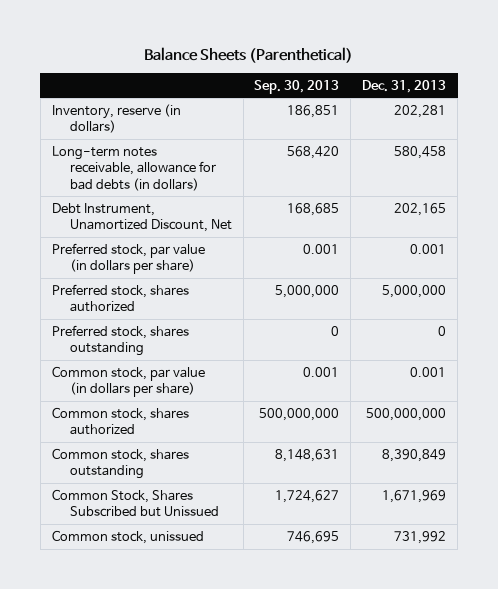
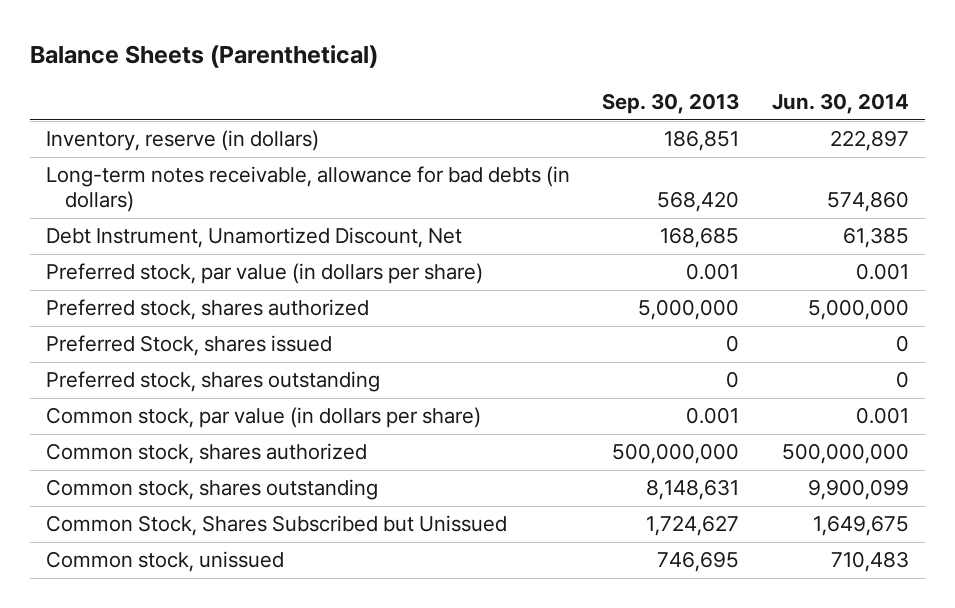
[362,79,447,93] Dec. 31, 2013 -> none
none -> [771,93,909,115] Jun. 30, 2014
none -> [46,335,333,357] Preferred Stock, shares issued

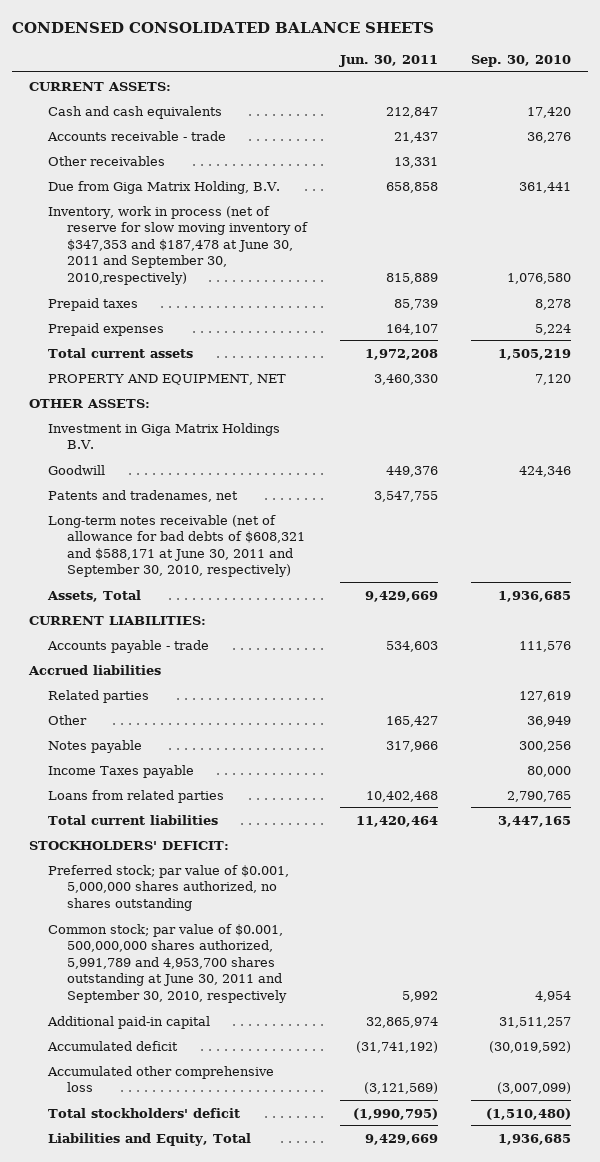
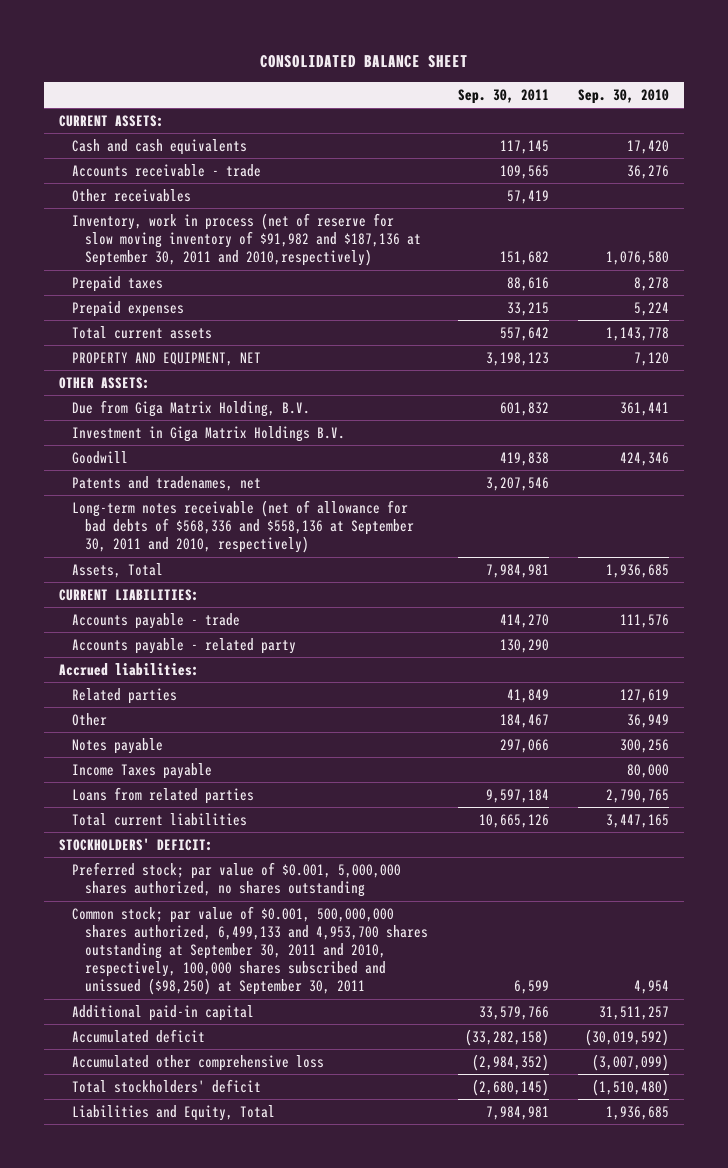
[12,21,435,33] CONDENSED CONSOLIDATED BALANCE SHEETS -> [259,54,468,68] CONSOLIDATED BALANCE SHEET
[339,54,439,67] Jun. 30, 2011 -> none
none -> [457,88,549,104] Sep. 30, 2011
[48,205,309,285] Inventory, work in process (net of reserve for slow moving inventory of $347,353 and $187,478 at June 30, 2011 and September 30, 2010,respectively) -> [71,212,422,267] Inventory, work in process (net of reserve for slow moving inventory of $91,982 and $187,136 at September 30, 2011 and 2010,respectively)
[498,348,572,360] 1,505,219 -> [606,326,670,341] 1,143,778
[48,180,281,194] Due from Giga Matrix Holding, B.V. -> [71,399,310,417] Due from Giga Matrix Holding, B.V.
[48,514,306,578] Long-term notes receivable (net of allowance for bad debts of $608,321 and $588,171 at June 30, 2011 and September 30, 2010, respectively) -> [71,499,415,554] Long-term notes receivable (net of allowance for bad debts of $568,336 and $558,136 at September 30, 2011 and 2010, respectively)
none -> [71,637,296,654] Accounts payable - related party
[28,664,162,675] Accrued liabilities -> [58,662,199,676] Accrued liabilities:
[48,923,288,1003] Common stock; par value of $0.001, 500,000,000 shares authorized, 5,991,789 and 4,953,700 shares outstanding at June 30, 2011 and September 30, 2010, respectively -> [71,905,429,996] Common stock; par value of $0.001, 500,000,000 shares authorized, 6,499,133 and 4,953,700 shares outstanding at September 30, 2011 and 2010, respectively, 100,000 shares subscribed and unissued ($98,250) at September 30, 2011

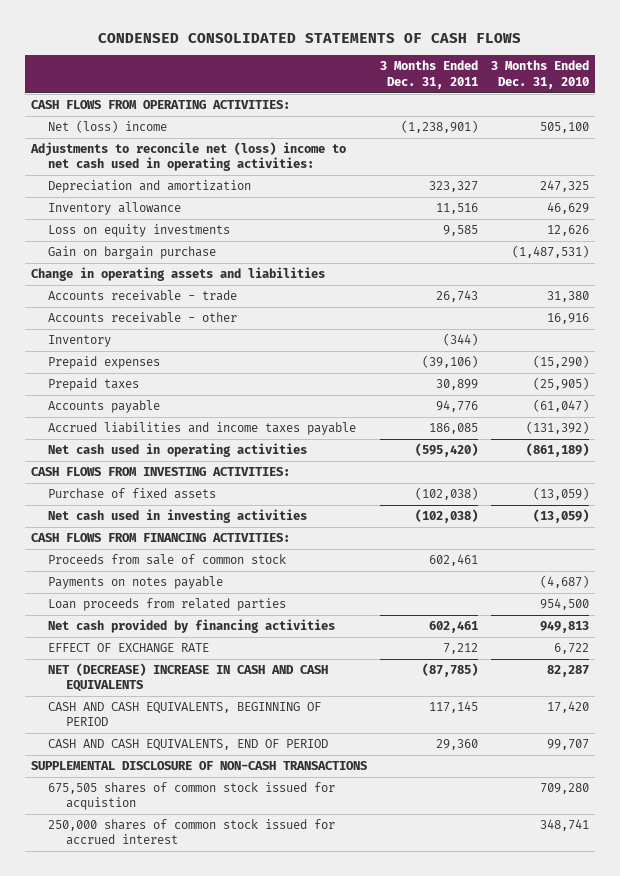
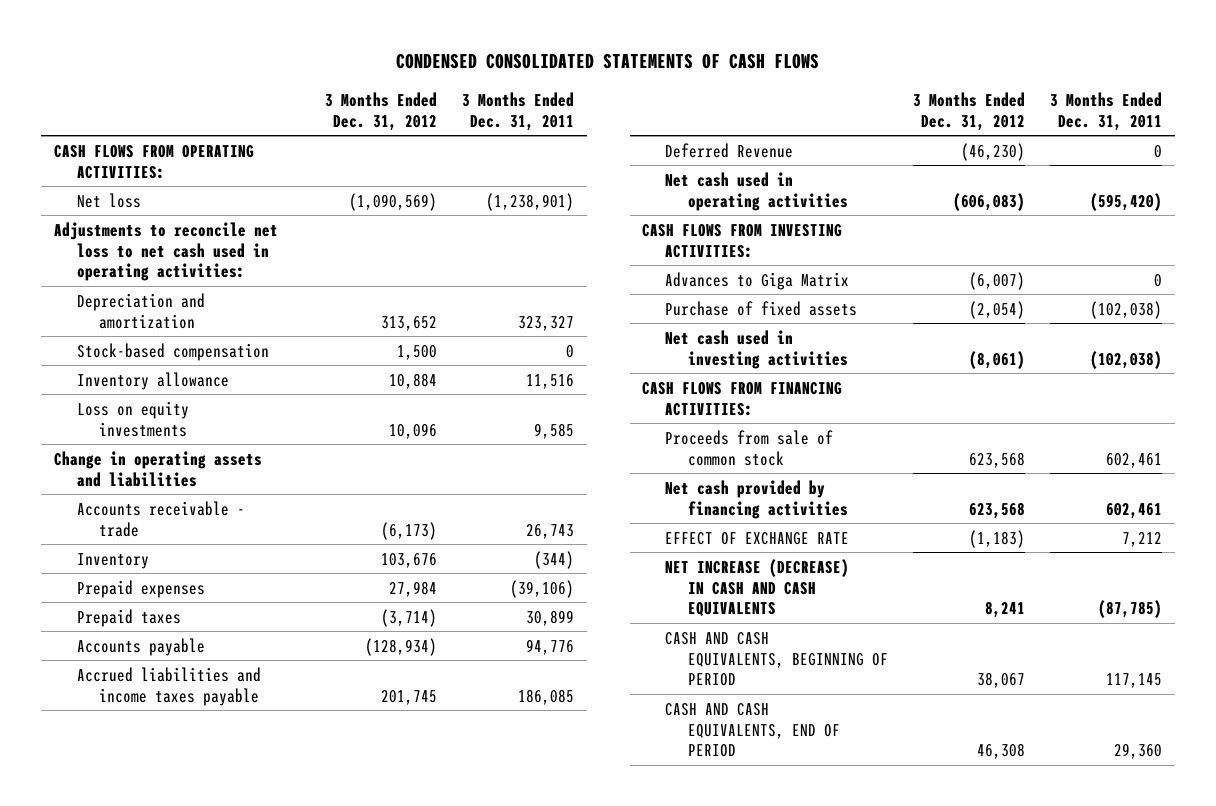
[490,60,589,89] 3 Months Ended Dec. 31, 2010 -> none
none -> [324,91,437,131] 3 Months Ended Dec. 31, 2012
[48,120,168,134] Net (loss) income -> [76,192,141,208] Net loss
[29,142,346,172] Adjustments to reconcile net (loss) income to net cash used in operating activities: -> [53,221,278,282] Adjustments to reconcile net loss to net cash used in operating activities:
none -> [76,342,269,361] Stock-based compensation
[48,246,217,260] Gain on bargain purchase -> none
[48,312,238,324] Accounts receivable - other -> none
none -> [665,142,794,158] Deferred Revenue
none -> [665,271,850,290] Advances to Giga Matrix
[48,576,224,590] Payments on notes payable -> none
[48,598,287,612] Loan proceeds from related parties -> none
[48,663,329,693] NET (DECREASE) INCREASE IN CASH AND CASH EQUIVALENTS -> [665,558,850,618] NET INCREASE (DECREASE) IN CASH AND CASH EQUIVALENTS
[30,761,367,771] SUPPLEMENTAL DISCLOSURE OF NON-CASH TRANSACTIONS -> none
[48,782,336,811] 675,505 shares of common stock issued for acquistion -> none
[48,819,336,846] 250,000 shares of common stock issued for accrued interest -> none

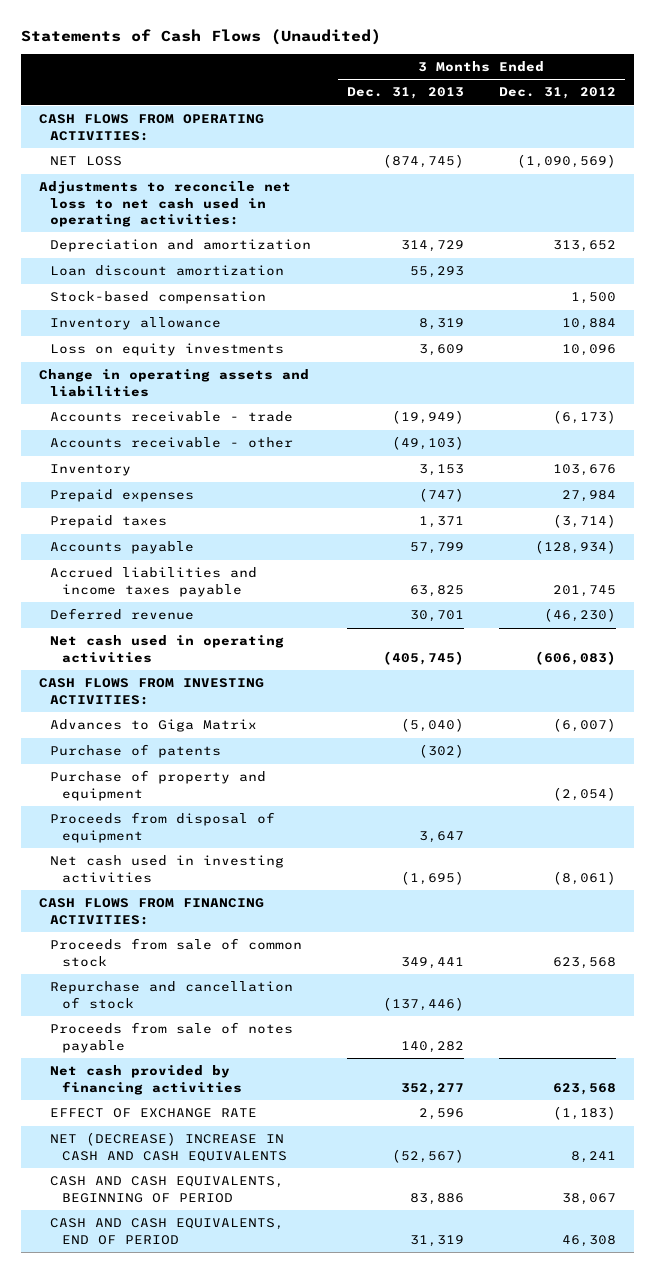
[396,53,820,70] CONDENSED CONSOLIDATED STATEMENTS OF CASH FLOWS -> [21,28,382,45] Statements of Cash Flows (Unaudited)
[461,91,574,131] 3 Months Ended Dec. 31, 2011 -> none
none -> [346,87,464,100] Dec. 31, 2013
[76,192,141,208] Net loss -> [50,156,123,167] NET LOSS
none -> [50,265,285,277] Loan discount amortization
none -> [50,437,294,449] Accounts receivable - other
[665,142,794,158] Deferred Revenue -> [50,608,195,621] Deferred revenue
none -> [50,744,222,759] Purchase of patents
[665,300,858,316] Purchase of fixed assets -> [50,770,267,801] Purchase of property and equipment
none -> [50,812,276,843] Proceeds from disposal of equipment
none -> [50,981,294,1009] Repurchase and cancellation of stock
none -> [50,1022,294,1053] Proceeds from sale of notes payable
[665,558,850,618] NET INCREASE (DECREASE) IN CASH AND CASH EQUIVALENTS -> [50,1132,287,1162] NET (DECREASE) INCREASE IN CASH AND CASH EQUIVALENTS

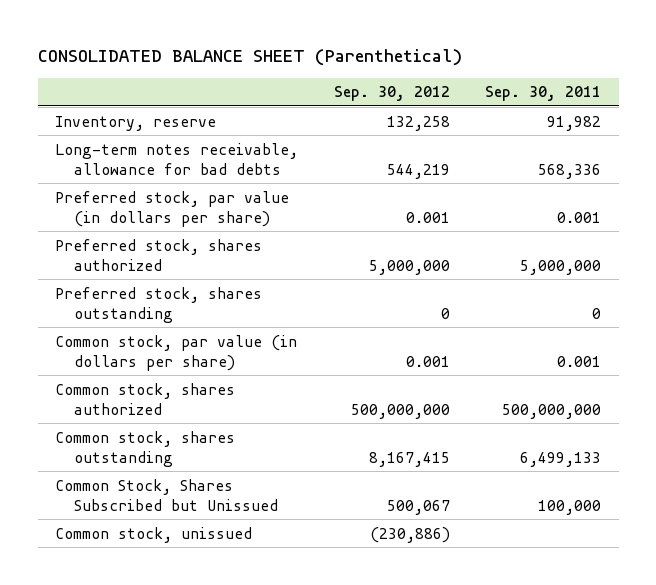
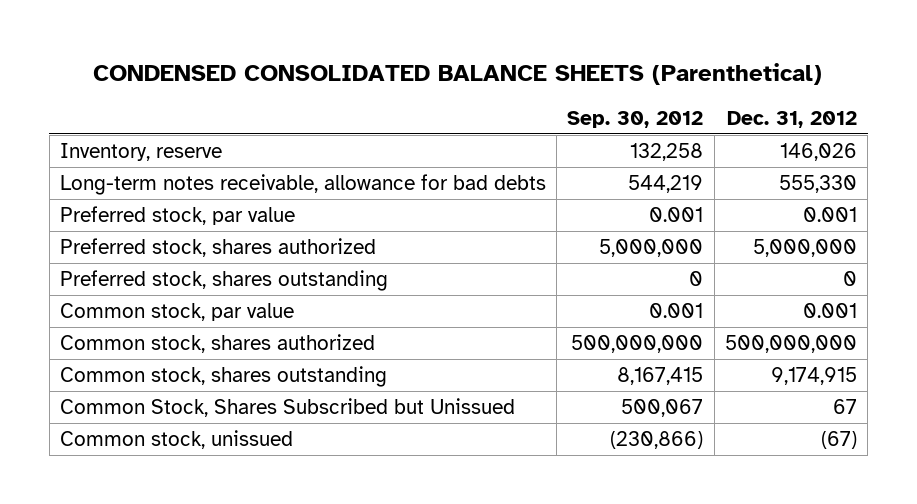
[37,49,462,67] CONSOLIDATED BALANCE SHEET (Parenthetical) -> [93,63,823,86] CONDENSED CONSOLIDATED BALANCE SHEETS (Parenthetical)
[484,86,601,102] Sep. 30, 2011 -> none
none -> [727,110,858,128] Dec. 31, 2012
[55,190,290,227] Preferred stock, par value (in dollars per share) -> [59,206,295,226] Preferred stock, par value
[55,334,298,371] Common stock, par value (in dollars per share) -> [59,303,294,322] Common stock, par value
[369,526,450,543] (230,886) -> [610,431,704,450] (230,866)

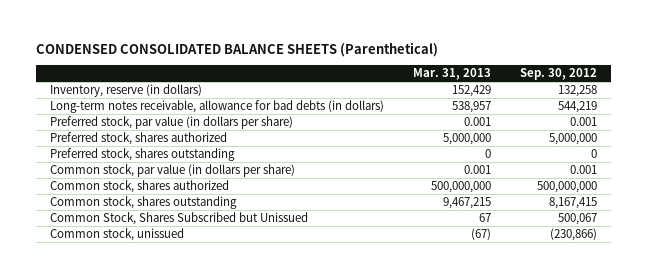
[727,110,858,128] Dec. 31, 2012 -> none
none -> [413,68,492,81] Mar. 31, 2013
[59,143,222,162] Inventory, reserve -> [50,84,203,98] Inventory, reserve (in dollars)
[59,174,546,196] Long-term notes receivable, allowance for bad debts -> [50,100,385,114] Long-term notes receivable, allowance for bad debts (in dollars)
[59,206,295,226] Preferred stock, par value -> [50,116,294,130] Preferred stock, par value (in dollars per share)
[59,303,294,322] Common stock, par value -> [50,164,296,178] Common stock, par value (in dollars per share)

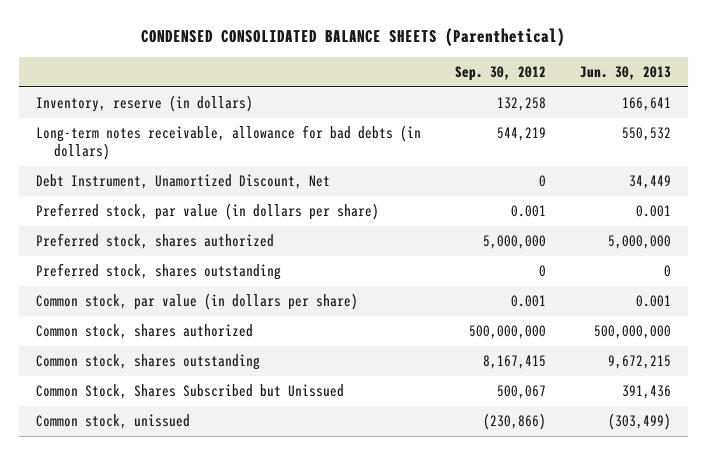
[413,68,492,81] Mar. 31, 2013 -> none
none -> [579,65,671,80] Jun. 30, 2013
none -> [36,174,331,190] Debt Instrument, Unamortized Discount, Net

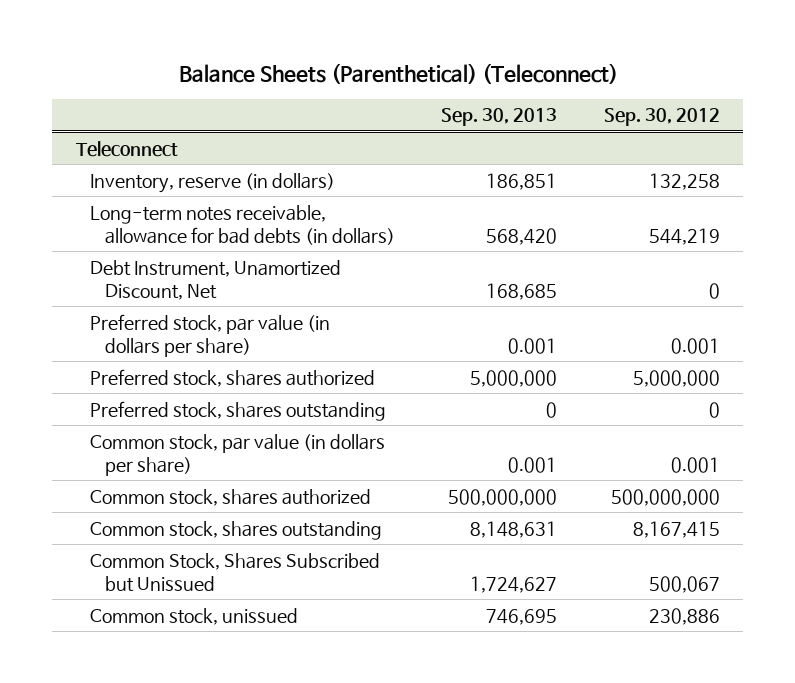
[141,28,566,47] CONDENSED CONSOLIDATED BALANCE SHEETS (Parenthetical) -> [178,62,618,84] Balance Sheets (Parenthetical) (Teleconnect)
[579,65,671,80] Jun. 30, 2013 -> none
none -> [441,108,558,127] Sep. 30, 2013
none -> [75,140,178,157] Teleconnect
[482,413,546,431] (230,866) -> [648,607,720,625] 230,886

